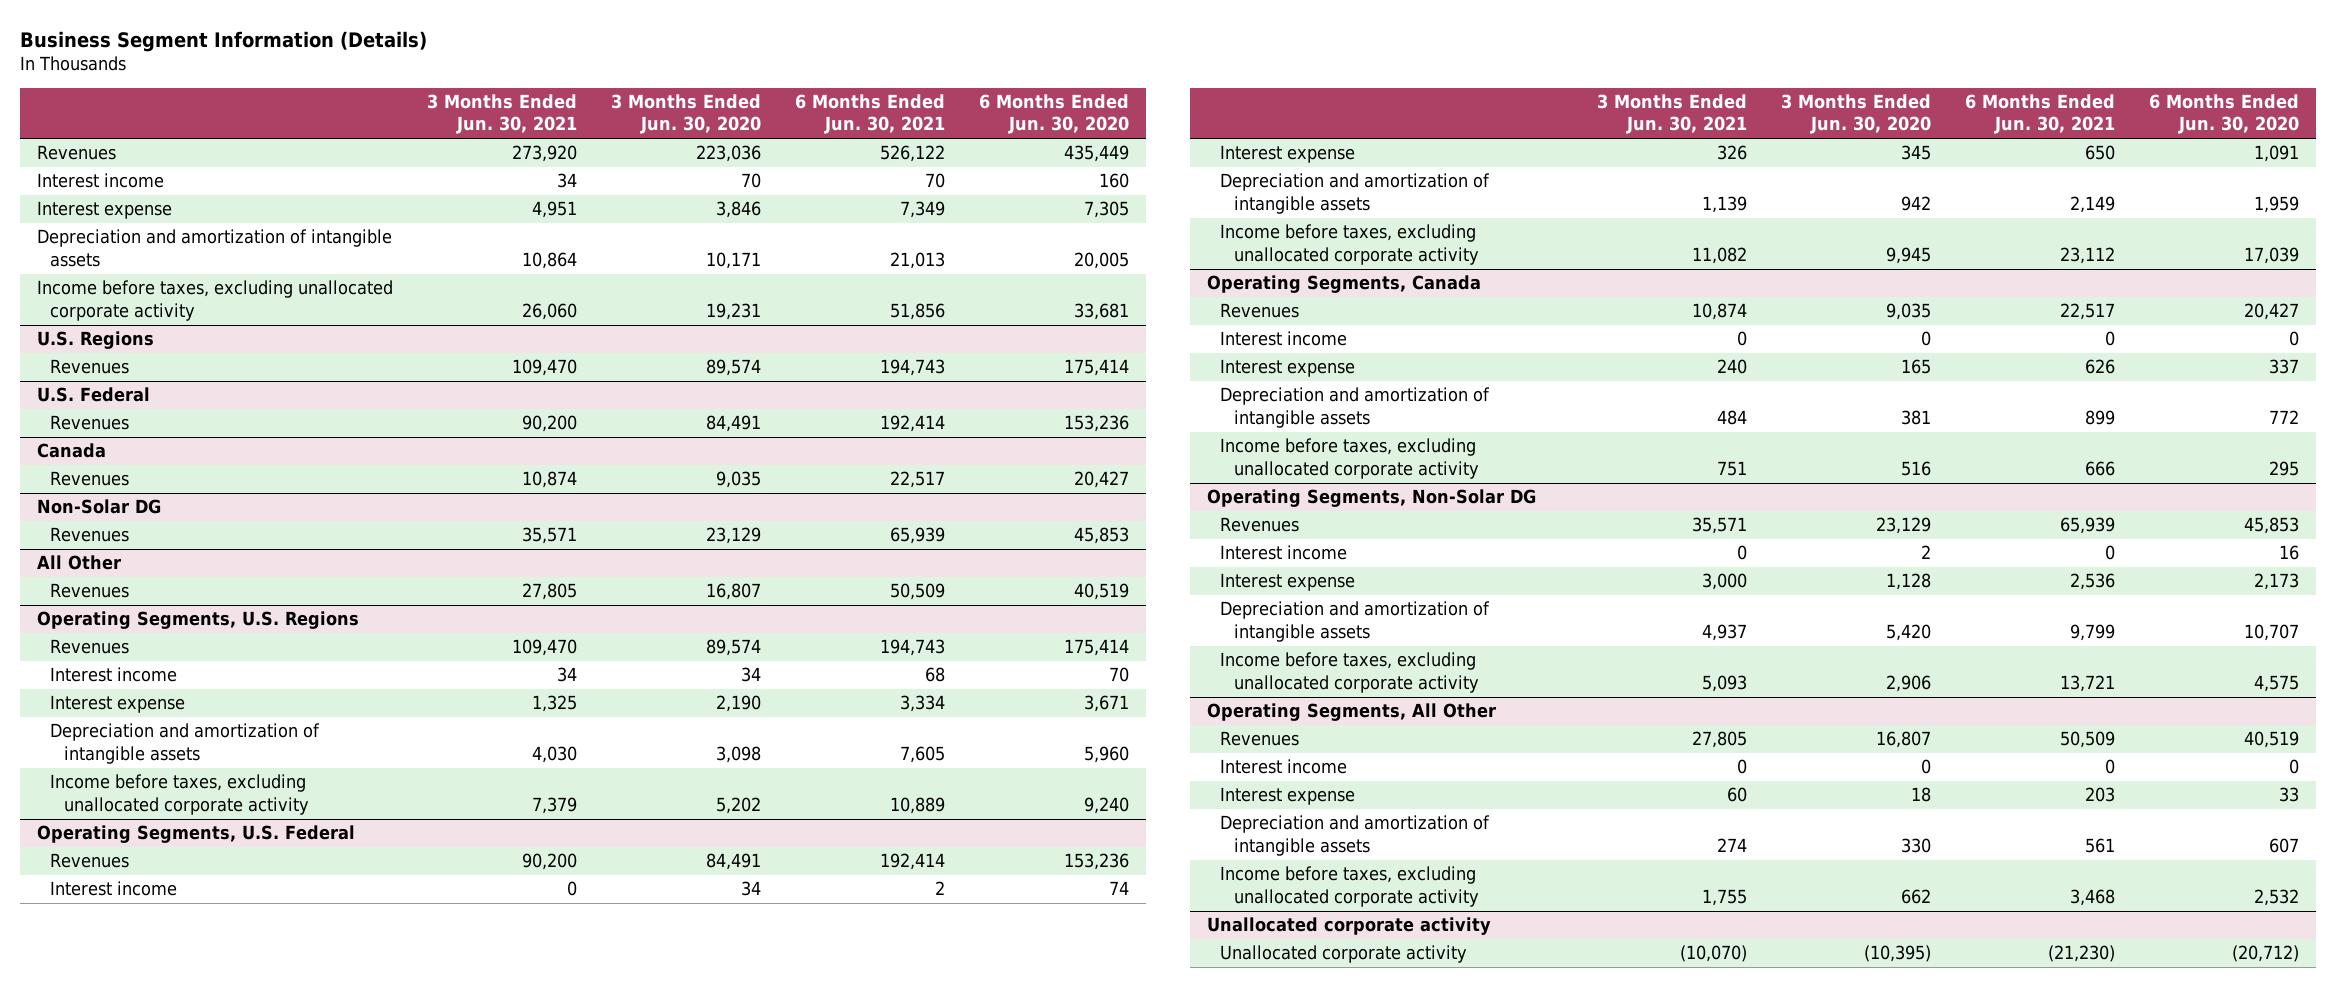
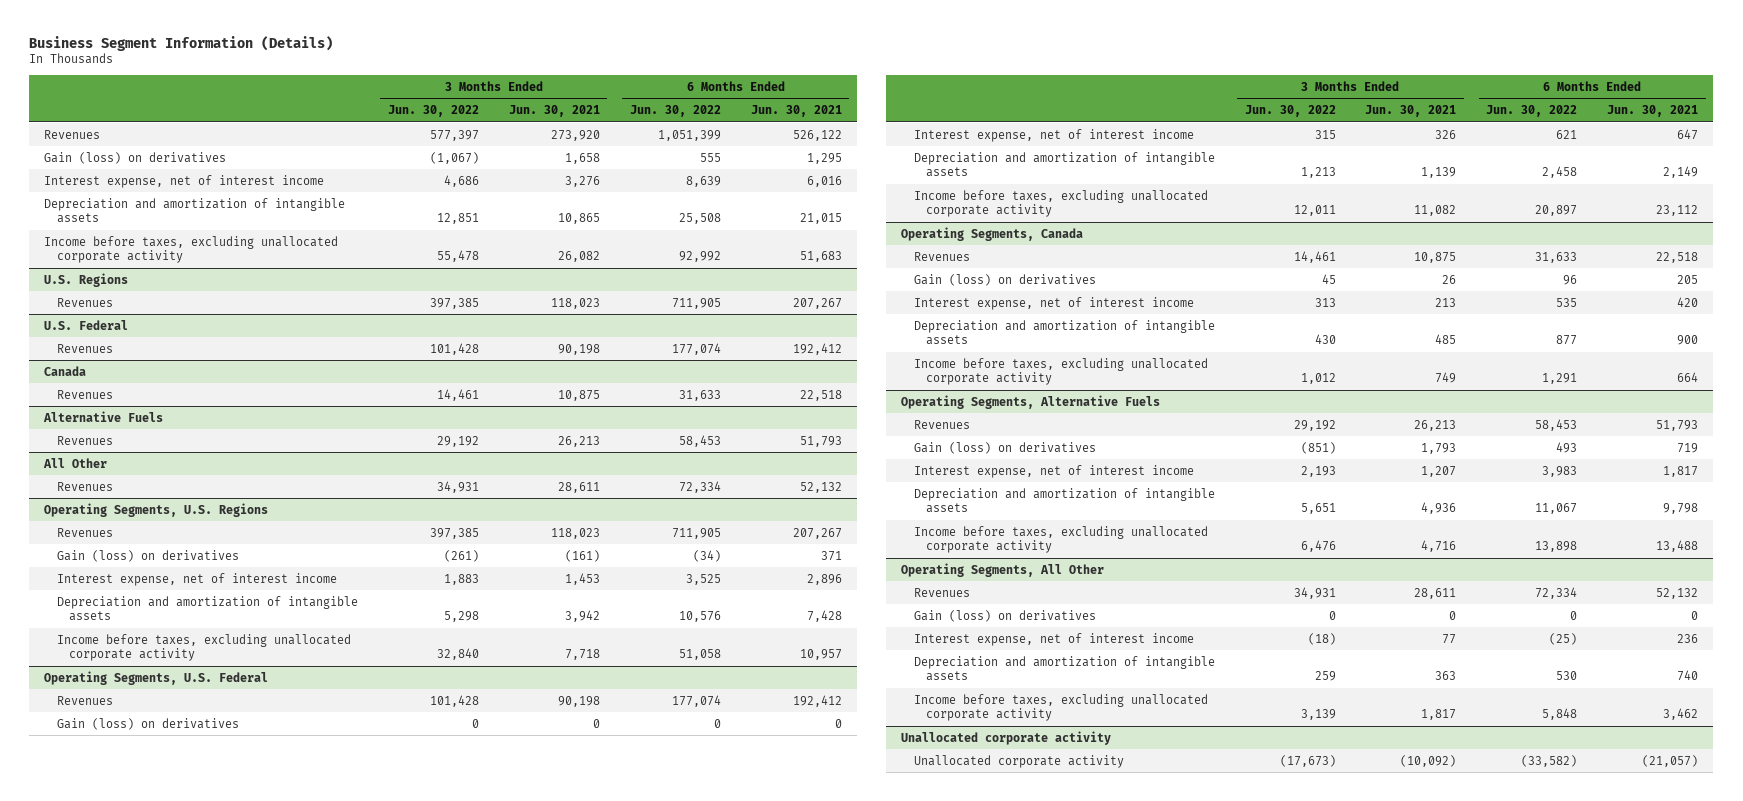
[611,93,762,135] 3 Months Ended Jun. 30, 2020 -> none
[979,93,1130,135] 6 Months Ended Jun. 30, 2020 -> none
none -> [387,105,479,118] Jun. 30, 2022
none -> [629,105,721,118] Jun. 30, 2022
[36,173,164,189] Interest income -> none
[36,201,172,220] Interest expense -> none
none -> [44,151,227,164] Gain (loss) on derivatives
none -> [44,174,325,188] Interest expense, net of interest income
[521,251,577,269] 10,864 -> [557,213,600,225] 10,865
[890,251,946,269] 21,013 -> [799,213,842,225] 21,015
[521,302,577,320] 26,060 -> [557,251,600,263] 26,082
[890,302,946,320] 51,856 -> [799,251,842,263] 51,683
[511,359,577,377] 109,470 -> [550,297,600,309] 118,023
[880,359,946,377] 194,743 -> [792,297,842,309] 207,267
[521,415,577,433] 90,200 -> [557,343,600,355] 90,198
[880,415,946,433] 192,414 -> [792,342,842,355] 192,412
[36,499,161,515] Non-Solar DG -> none
[521,471,577,489] 10,874 -> [557,389,600,401] 10,875
[890,471,946,489] 22,517 -> [799,389,842,401] 22,518
none -> [43,410,164,422] Alternative Fuels
[521,527,577,545] 35,571 -> [557,435,600,447] 26,213
[890,527,946,545] 65,939 -> [799,435,842,447] 51,793
[521,583,577,601] 27,805 -> [557,481,600,493] 28,611
[890,583,946,601] 50,509 -> [799,481,842,493] 52,132
[50,667,178,683] Interest income -> none
[50,695,186,714] Interest expense -> none
[511,639,577,657] 109,470 -> [550,527,600,539] 118,023
[880,639,946,657] 194,743 -> [792,527,842,539] 207,267
none -> [56,549,239,562] Gain (loss) on derivatives
none -> [56,572,337,586] Interest expense, net of interest income
[531,745,577,763] 4,030 -> [564,610,600,623] 3,942
[900,745,946,763] 7,605 -> [806,610,842,623] 7,428
[531,796,577,814] 7,379 -> [564,649,600,661] 7,718
[890,796,946,814] 10,889 -> [799,649,842,661] 10,957
[50,881,178,897] Interest income -> none
[1220,145,1356,164] Interest expense -> none
[521,853,577,871] 90,200 -> [557,695,600,707] 90,198
[880,853,946,871] 192,414 -> [792,694,842,707] 192,412
none -> [56,717,239,730] Gain (loss) on derivatives
none -> [913,128,1194,142] Interest expense, net of interest income
[1220,331,1348,347] Interest income -> none
[1220,359,1356,378] Interest expense -> none
[1206,489,1536,508] Operating Segments, Non-Solar DG -> none
[1220,545,1348,561] Interest income -> none
[1220,573,1356,592] Interest expense -> none
[1691,303,1747,321] 10,874 -> [1414,251,1457,263] 10,875
[2059,303,2115,321] 22,517 -> [1656,251,1699,263] 22,518
none -> [913,273,1096,286] Gain (loss) on derivatives
none -> [913,296,1194,310] Interest expense, net of interest income
[1716,409,1747,425] 484 -> [1435,334,1457,345] 485
[2084,409,2115,425] 899 -> [1677,335,1699,346] 900
[1716,460,1747,476] 751 -> [1435,372,1457,384] 749
[2084,460,2115,476] 666 -> [1677,372,1699,383] 664
none -> [900,394,1160,409] Operating Segments, Alternative Fuels
[1691,517,1747,535] 35,571 -> [1414,419,1457,431] 26,213
[2059,517,2115,535] 65,939 -> [1656,419,1699,431] 51,793
none -> [913,441,1096,454] Gain (loss) on derivatives
none -> [913,464,1194,478] Interest expense, net of interest income
[1701,623,1747,641] 4,937 -> [1421,502,1457,515] 4,936
[2069,623,2115,641] 9,799 -> [1663,503,1699,515] 9,798
[1701,674,1747,692] 5,093 -> [1421,540,1457,553] 4,716
[2059,674,2115,692] 13,721 -> [1656,540,1699,553] 13,488
[1220,759,1348,775] Interest income -> none
[1220,787,1356,806] Interest expense -> none
[1691,731,1747,749] 27,805 -> [1414,587,1457,599] 28,611
[2059,731,2115,749] 50,509 -> [1656,587,1699,599] 52,132
none -> [913,609,1096,622] Gain (loss) on derivatives
none -> [913,632,1194,646] Interest expense, net of interest income
[1716,837,1747,852] 274 -> [1435,671,1457,681] 363
[2084,837,2115,853] 561 -> [1677,670,1699,682] 740
[1701,888,1747,906] 1,755 -> [1421,709,1457,721] 1,817
[2069,888,2115,906] 3,468 -> [1663,708,1699,721] 3,462
[1679,945,1747,963] (10,070) -> [1400,754,1457,767] (10,092)
[2047,945,2115,963] (21,230) -> [1642,754,1699,767] (21,057)

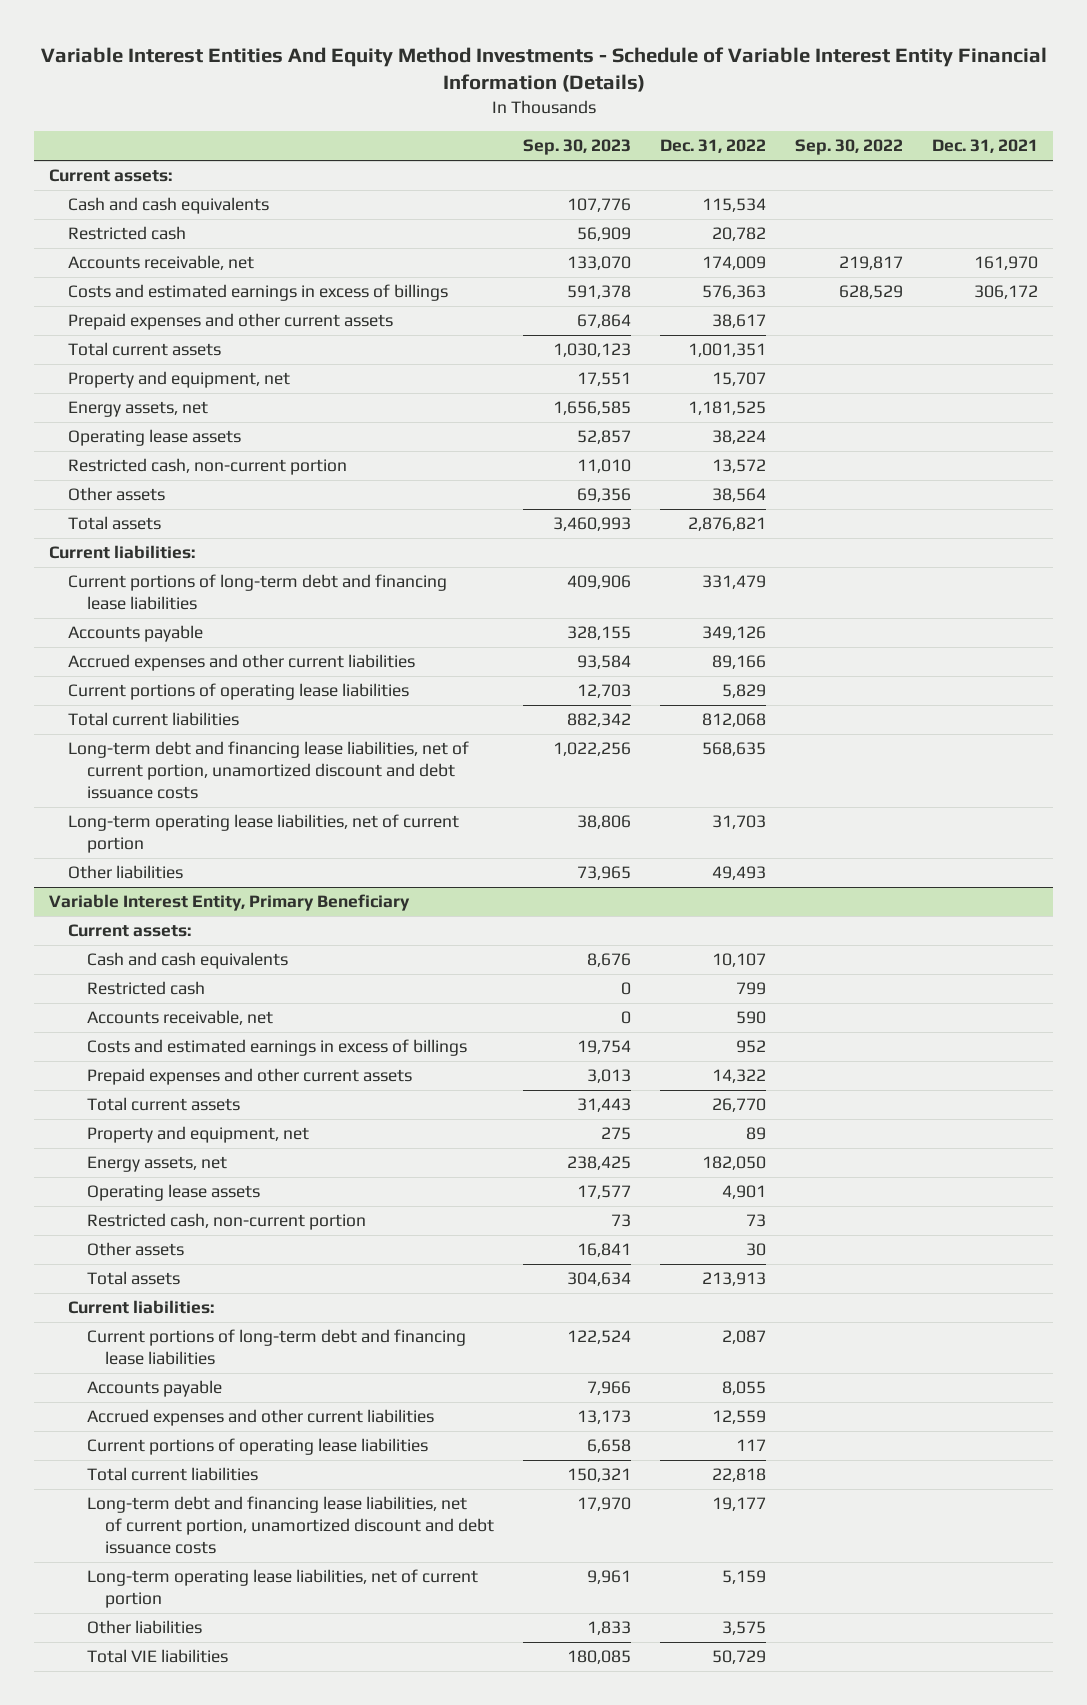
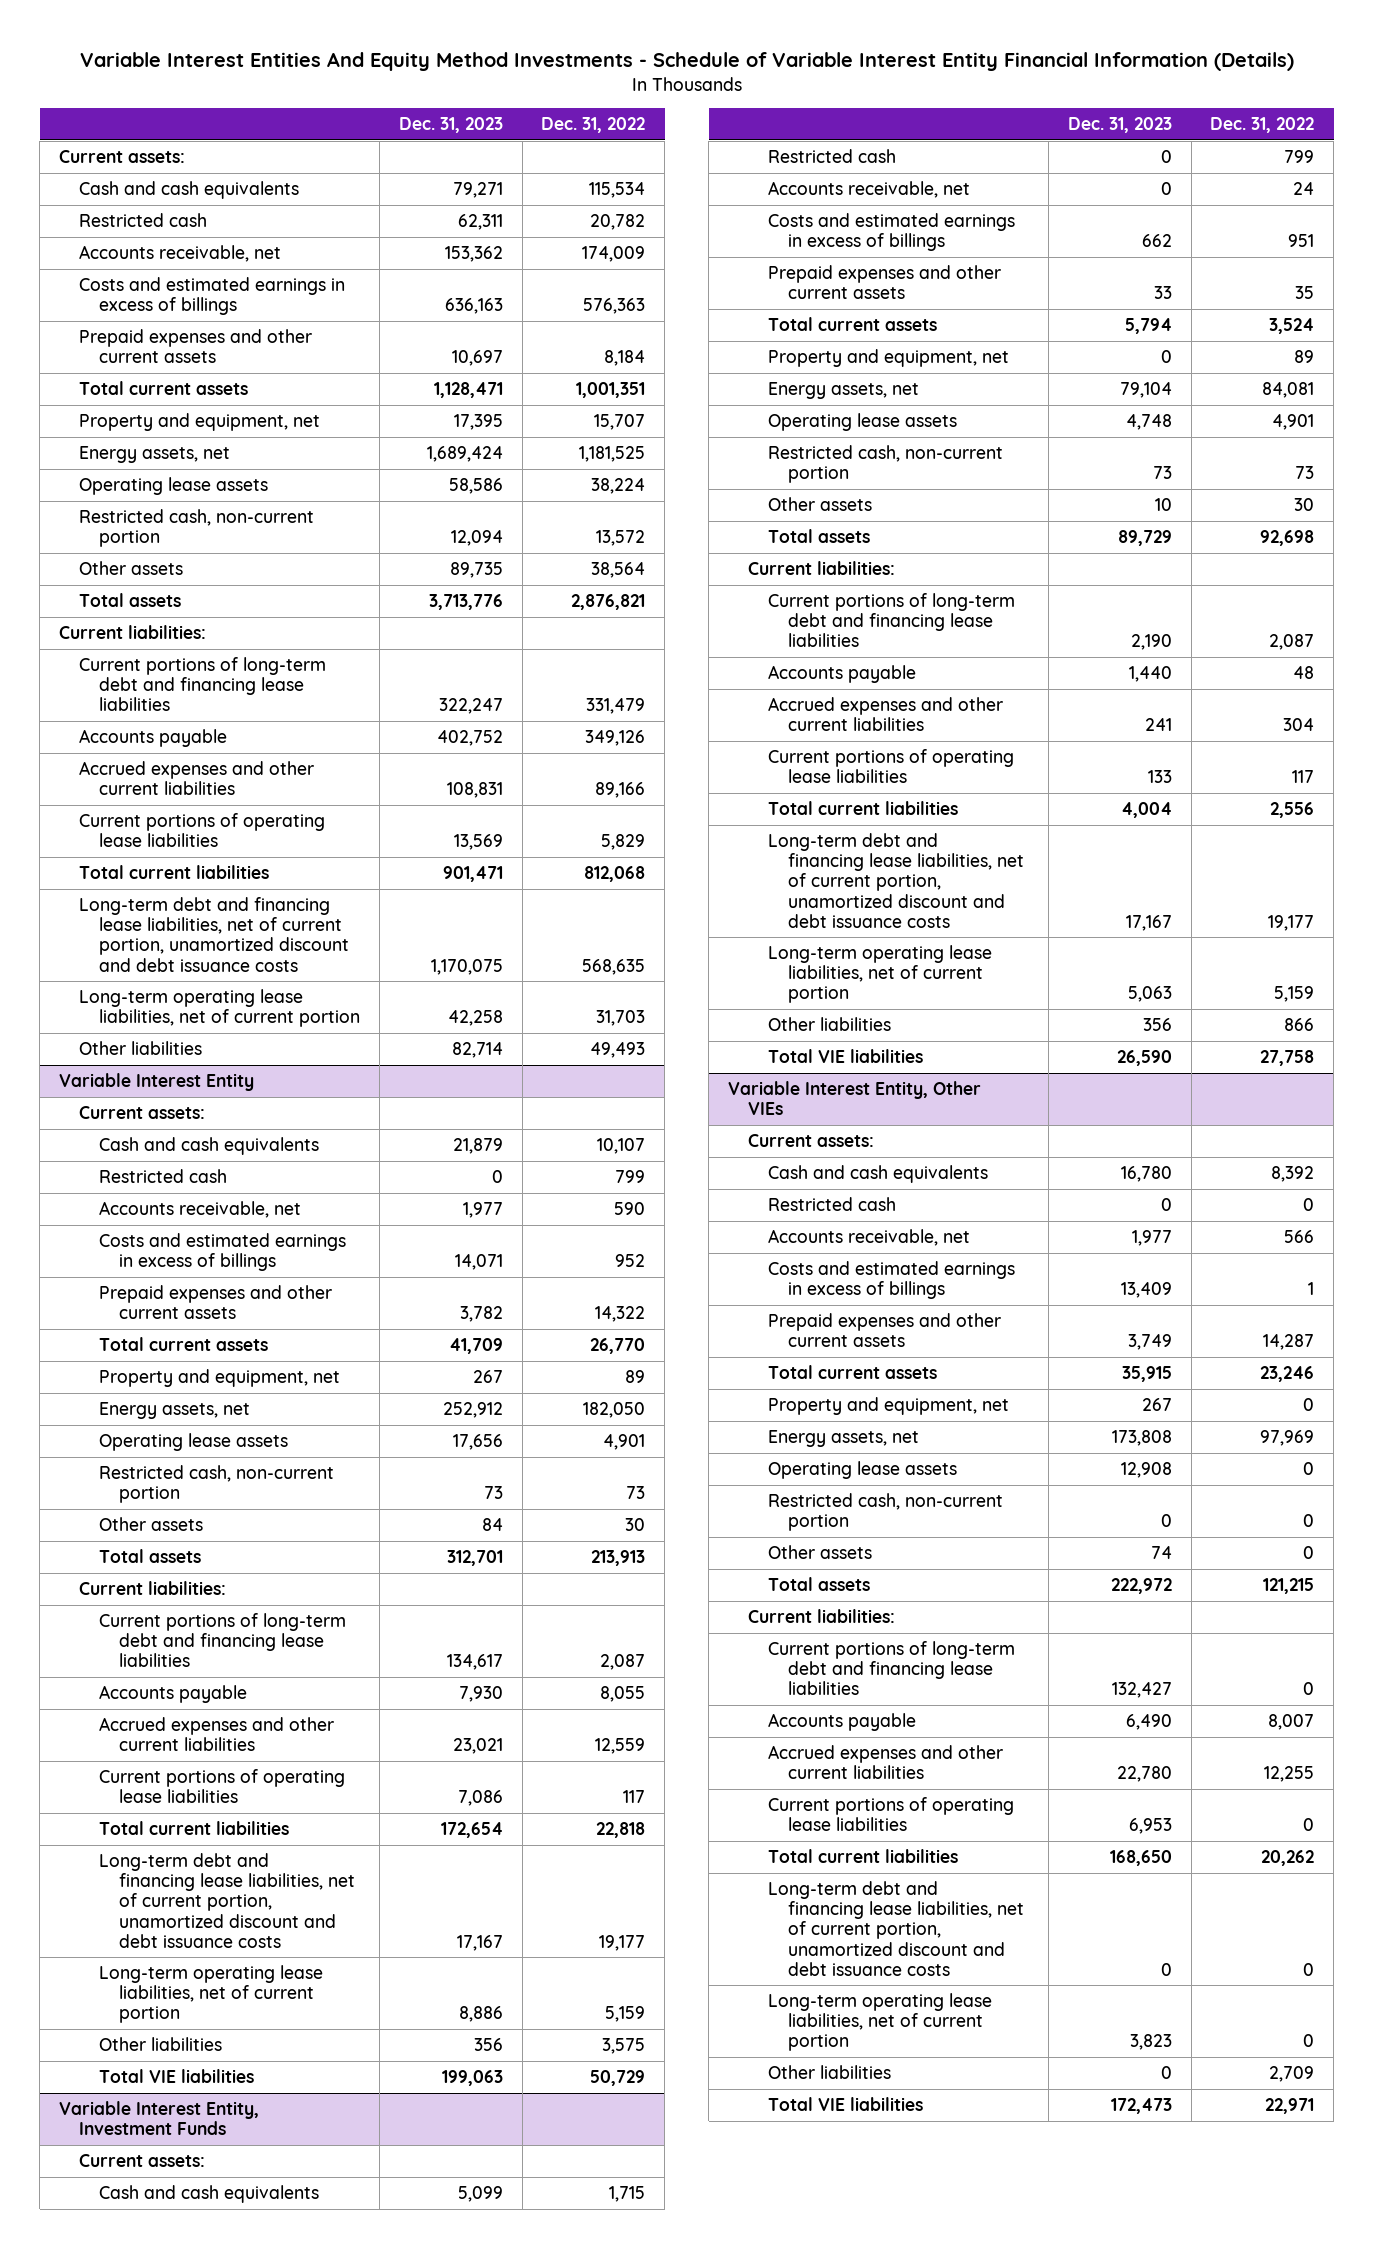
[523,139,632,156] Sep. 30, 2023 -> none
[795,139,904,156] Sep. 30, 2022 -> none
[932,139,1039,154] Dec. 31, 2021 -> none
none -> [398,117,503,134] Dec. 31, 2023
[712,314,767,329] 38,617 -> [604,350,646,367] 8,184
[49,894,411,912] Variable Interest Entity, Primary Beneficiary -> [58,1073,254,1092] Variable Interest Entity
none -> [58,2101,259,2136] Variable Interest Entity, Investment Funds
none -> [79,2154,206,2168] Current assets:
none -> [99,2185,320,2204] Cash and cash equivalents
none -> [768,149,897,164] Restricted cash
none -> [768,181,971,199] Accounts receivable, net
none -> [768,213,1016,252] Costs and estimated earnings in excess of billings
none -> [768,265,1002,300] Prepaid expenses and other current assets
none -> [768,317,938,332] Total current assets
none -> [768,349,1010,368] Property and equipment, net
none -> [768,382,920,400] Energy assets, net
none -> [768,413,958,432] Operating lease assets
none -> [768,445,1004,484] Restricted cash, non-current portion
none -> [768,497,873,512] Other assets
none -> [768,529,871,544] Total assets
none -> [747,561,895,576] Current liabilities:
none -> [768,593,1016,648] Current portions of long-term debt and financing lease liabilities
none -> [768,665,917,684] Accounts payable
none -> [768,697,1004,732] Accrued expenses and other current liabilities
none -> [768,749,1015,784] Current portions of operating lease liabilities
none -> [768,801,959,816] Total current liabilities
none -> [768,833,1025,928] Long-term debt and financing lease liabilities, net of current portion, unamortized discount and debt issuance costs
none -> [768,945,993,1004] Long-term operating lease liabilities, net of current portion
none -> [768,1017,892,1032] Other liabilities
none -> [768,1049,924,1064] Total VIE liabilities
none -> [727,1081,981,1116] Variable Interest Entity, Other VIEs
none -> [747,1134,874,1148] Current assets:
none -> [768,1165,989,1184] Cash and cash equivalents
none -> [768,1197,897,1212] Restricted cash
none -> [768,1229,971,1247] Accounts receivable, net
none -> [768,1261,1016,1300] Costs and estimated earnings in excess of billings
none -> [768,1313,1002,1348] Prepaid expenses and other current assets
none -> [768,1365,938,1380] Total current assets
none -> [768,1397,1010,1416] Property and equipment, net
none -> [768,1430,920,1448] Energy assets, net
none -> [768,1461,958,1480] Operating lease assets
none -> [768,1493,1004,1532] Restricted cash, non-current portion
none -> [768,1545,873,1560] Other assets
none -> [768,1577,871,1592] Total assets
none -> [747,1609,895,1624] Current liabilities:
none -> [768,1641,1016,1696] Current portions of long-term debt and financing lease liabilities
none -> [768,1713,917,1732] Accounts payable
none -> [768,1745,1004,1780] Accrued expenses and other current liabilities
none -> [768,1797,1015,1832] Current portions of operating lease liabilities
none -> [768,1849,959,1864] Total current liabilities
none -> [768,1881,1025,1976] Long-term debt and financing lease liabilities, net of current portion, unamortized discount and debt issuance costs
none -> [768,1993,993,2052] Long-term operating lease liabilities, net of current portion
none -> [768,2065,892,2080] Other liabilities
none -> [768,2097,924,2112] Total VIE liabilities

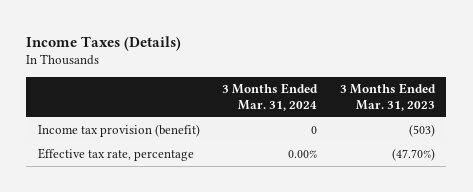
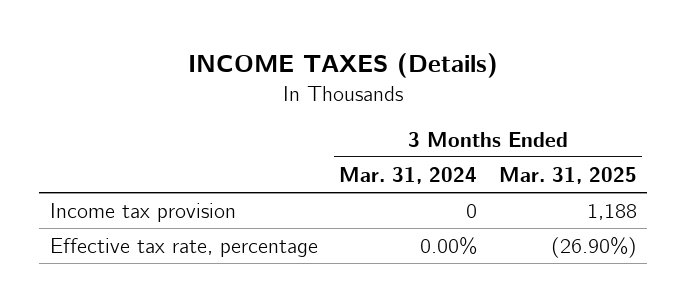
[26,35,182,51] Income Taxes (Details) -> [188,52,499,78] INCOME TAXES (Details)
[339,83,436,112] 3 Months Ended Mar. 31, 2023 -> none
none -> [498,166,637,184] Mar. 31, 2025
[37,124,200,138] Income tax provision (benefit) -> [49,202,236,222] Income tax provision

